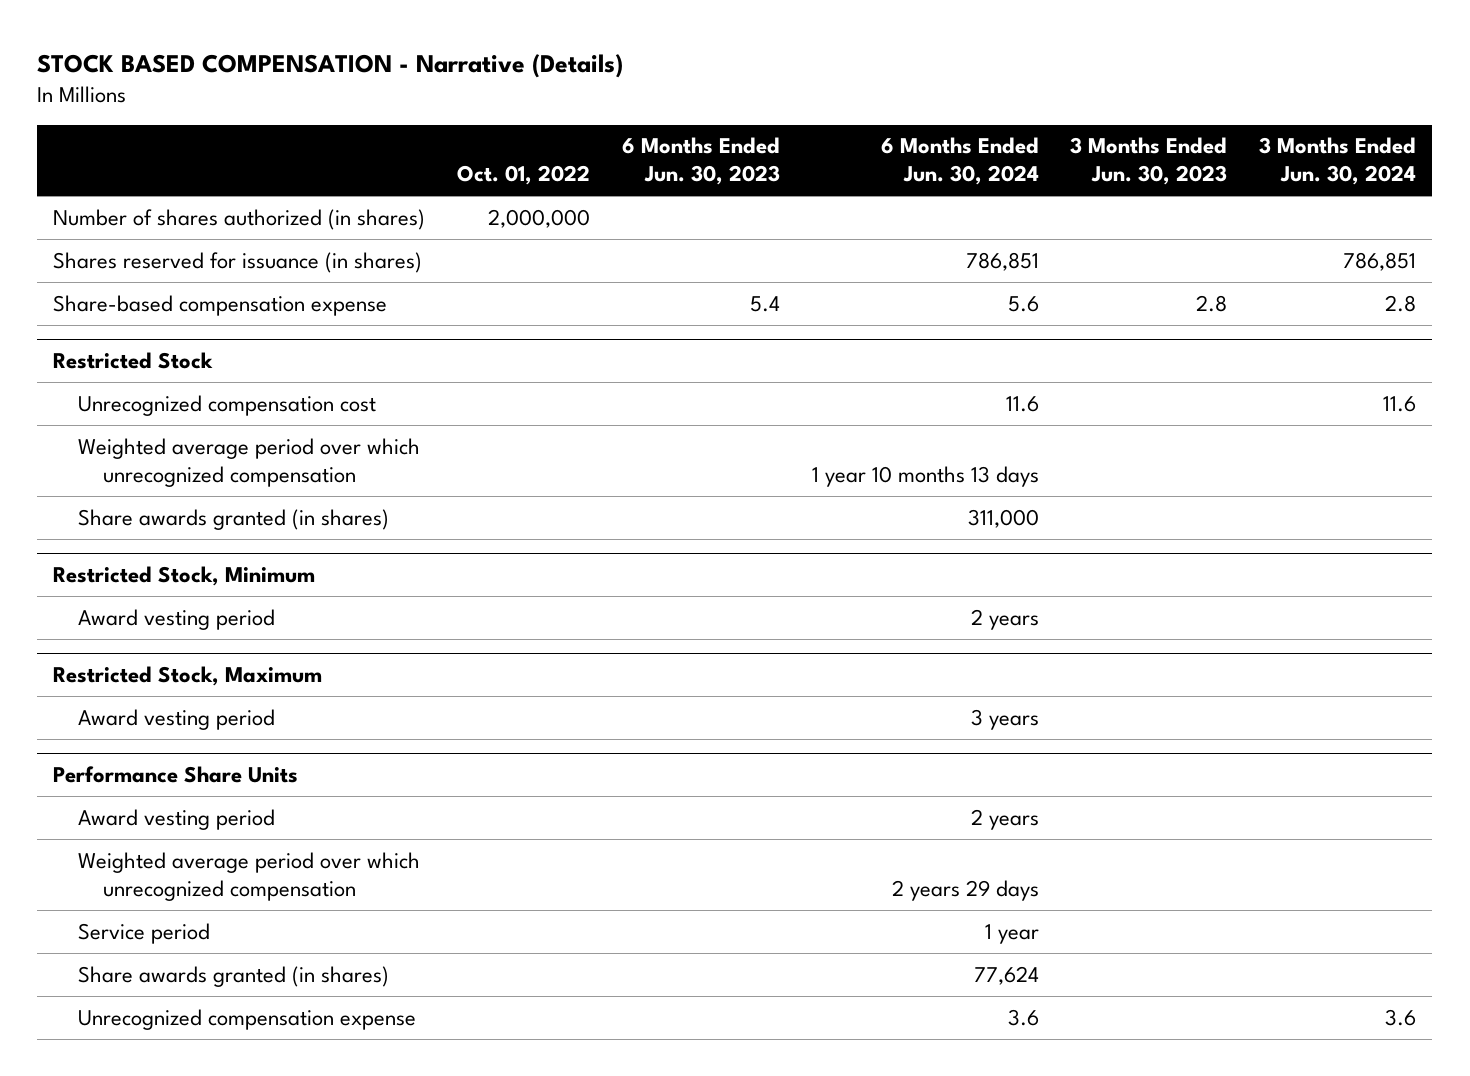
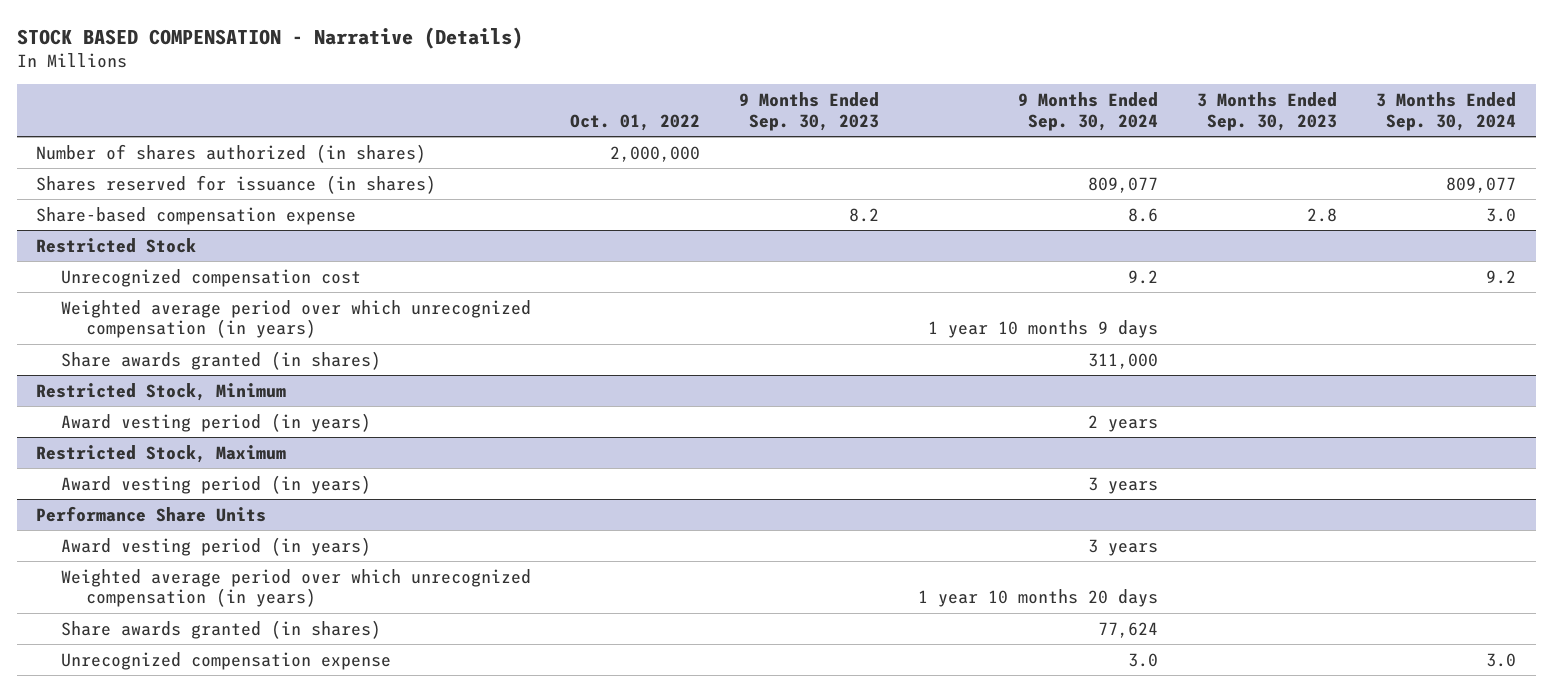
[621,137,780,186] 6 Months Ended Jun. 30, 2023 -> none
[880,137,1039,186] 6 Months Ended Jun. 30, 2024 -> none
[1070,137,1228,186] 3 Months Ended Jun. 30, 2023 -> none
[1259,137,1417,186] 3 Months Ended Jun. 30, 2024 -> none
none -> [739,91,880,131] 9 Months Ended Sep. 30, 2023
none -> [1018,91,1159,131] 9 Months Ended Sep. 30, 2024
none -> [1197,91,1338,131] 3 Months Ended Sep. 30, 2023
none -> [1376,91,1517,131] 3 Months Ended Sep. 30, 2024
[78,437,421,487] Weighted average period over which unrecognized compensation -> [61,299,532,339] Weighted average period over which unrecognized compensation (in years)
[78,608,276,630] Award vesting period -> [61,412,372,432] Award vesting period (in years)
[78,708,276,730] Award vesting period -> [61,474,372,494] Award vesting period (in years)
[78,922,211,944] Service period -> none
[78,808,276,830] Award vesting period -> [61,536,372,556] Award vesting period (in years)
[78,851,421,901] Weighted average period over which unrecognized compensation -> [61,568,532,608] Weighted average period over which unrecognized compensation (in years)

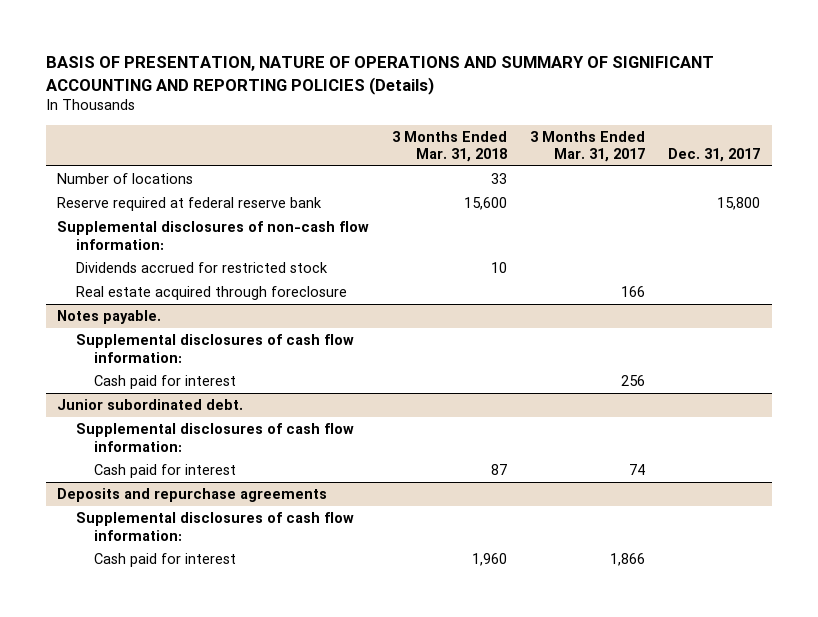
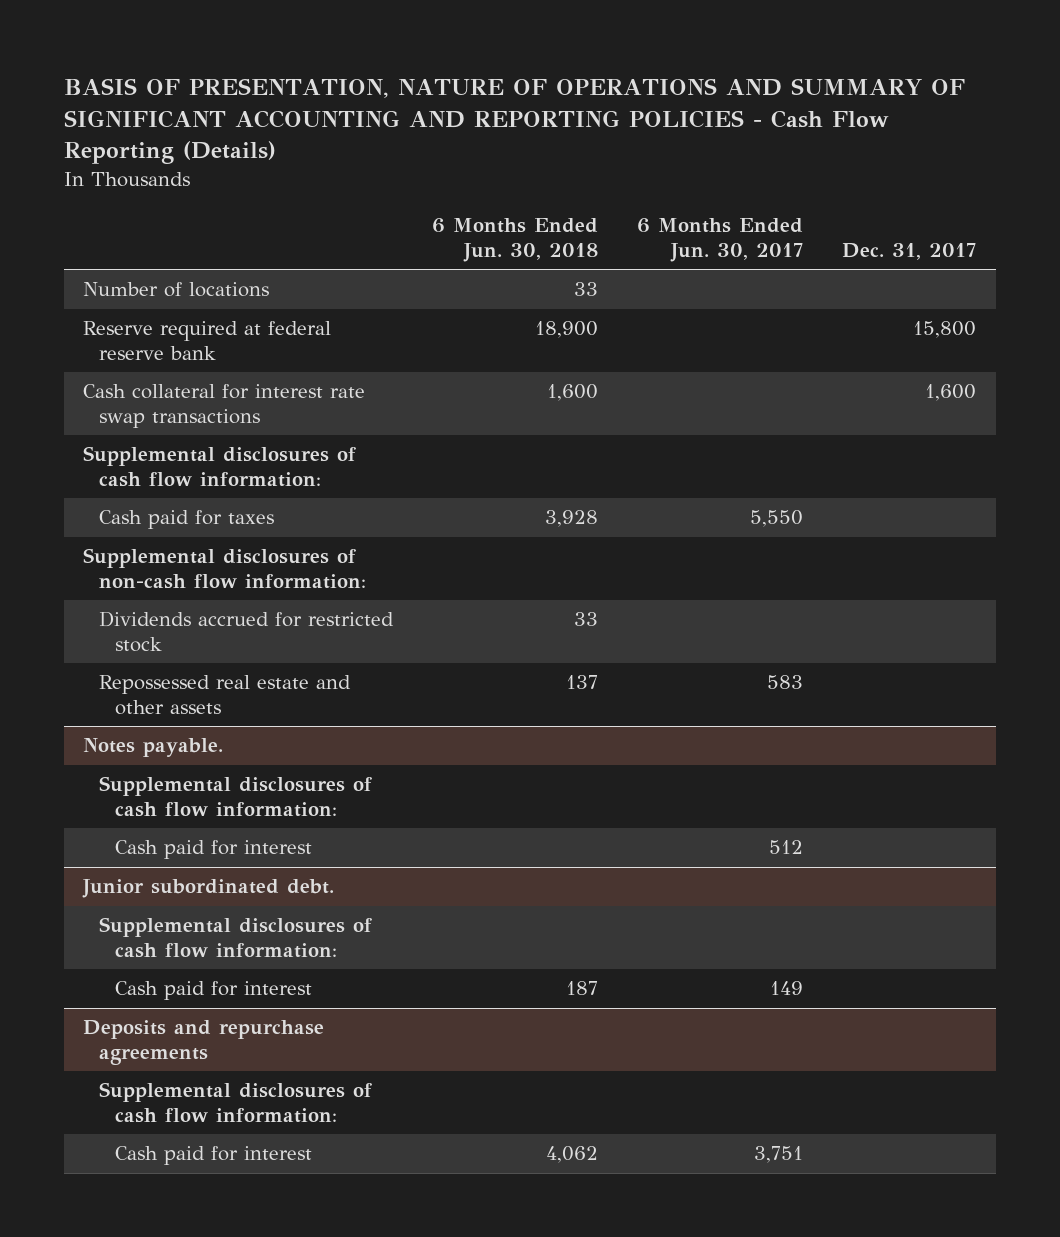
[46,56,715,95] BASIS OF PRESENTATION, NATURE OF OPERATIONS AND SUMMARY OF SIGNIFICANT ACCOUNTING AND REPORTING POLICIES (Details) -> [63,78,965,165] BASIS OF PRESENTATION, NATURE OF OPERATIONS AND SUMMARY OF SIGNIFICANT ACCOUNTING AND REPORTING POLICIES - Cash Flow Reporting (Details)
[392,130,508,163] 3 Months Ended Mar. 31, 2018 -> none
[530,130,646,163] 3 Months Ended Mar. 31, 2017 -> none
none -> [432,218,599,262] 6 Months Ended Jun. 30, 2018
none -> [637,218,804,262] 6 Months Ended Jun. 30, 2017
none -> [83,384,366,428] Cash collateral for interest rate swap transactions
none -> [83,446,357,487] Supplemental disclosures of cash flow information:
none -> [99,510,275,530] Cash paid for taxes
[75,285,347,300] Real estate acquired through foreclosure -> [99,675,352,715] Repossessed real estate and other assets

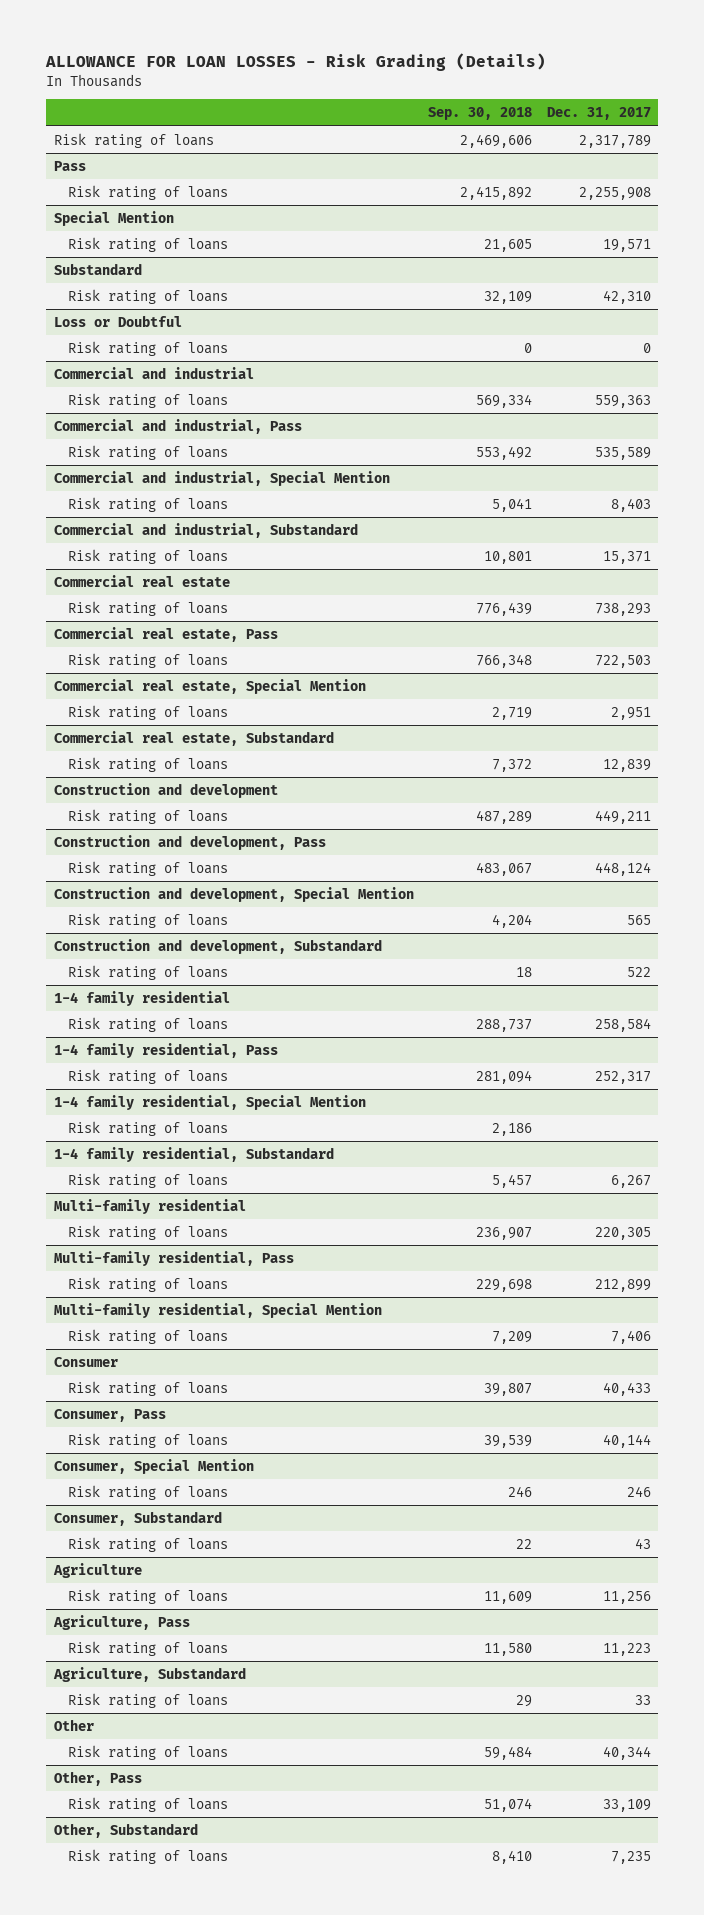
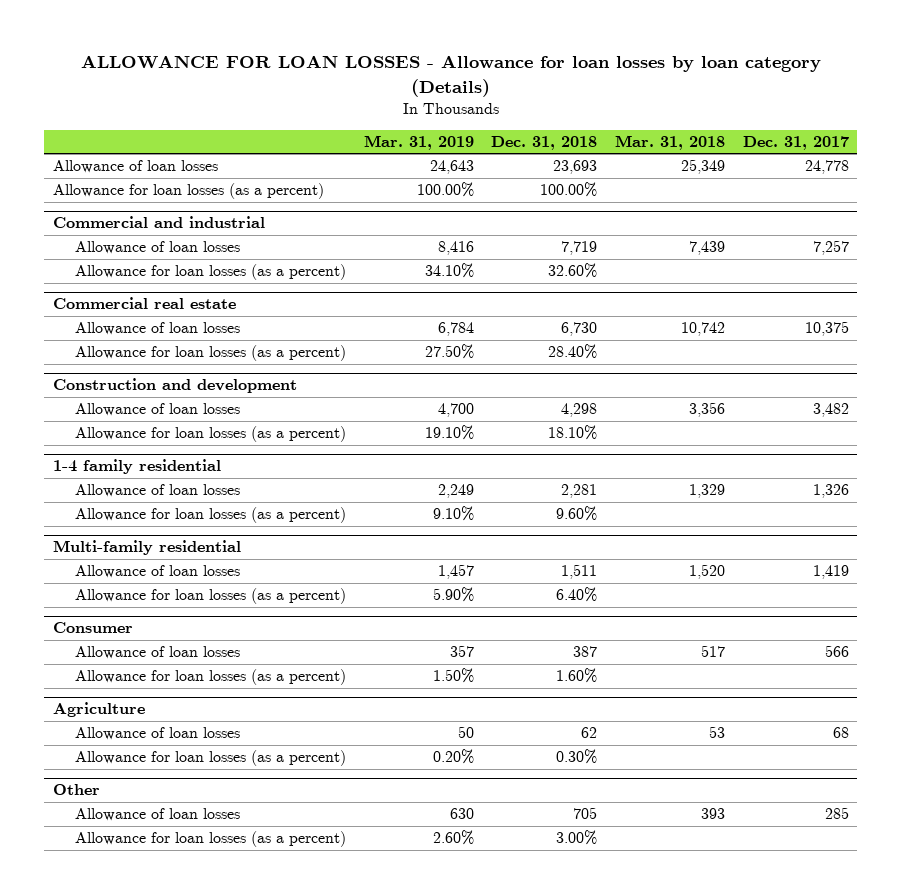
[45,53,547,72] ALLOWANCE FOR LOAN LOSSES - Risk Grading (Details) -> [80,55,821,97] ALLOWANCE FOR LOAN LOSSES - Allowance for loan losses by loan category (Details)
[428,107,533,121] Sep. 30, 2018 -> none
none -> [363,135,474,151] Mar. 31, 2019
none -> [491,136,598,151] Dec. 31, 2018
none -> [615,135,726,151] Mar. 31, 2018
[53,132,214,148] Risk rating of loans -> none
[53,160,86,171] Pass -> none
[67,184,228,200] Risk rating of loans -> none
[53,210,174,226] Special Mention -> none
[67,236,228,252] Risk rating of loans -> none
[53,262,142,275] Substandard -> none
[67,288,228,304] Risk rating of loans -> none
[53,314,182,327] Loss or Doubtful -> none
[67,340,228,356] Risk rating of loans -> none
none -> [52,160,218,174] Allowance of loan losses
none -> [52,183,324,200] Allowance for loan losses (as a percent)
[67,392,228,408] Risk rating of loans -> none
[53,418,302,434] Commercial and industrial, Pass -> none
[67,444,228,460] Risk rating of loans -> none
[53,470,390,486] Commercial and industrial, Special Mention -> none
[67,496,228,512] Risk rating of loans -> none
[53,522,358,538] Commercial and industrial, Substandard -> none
[67,548,228,564] Risk rating of loans -> none
none -> [75,241,241,255] Allowance of loan losses
none -> [75,264,347,281] Allowance for loan losses (as a percent)
[67,600,228,616] Risk rating of loans -> none
[53,626,278,642] Commercial real estate, Pass -> none
[67,652,228,668] Risk rating of loans -> none
[53,678,366,694] Commercial real estate, Special Mention -> none
[67,704,228,720] Risk rating of loans -> none
[53,730,334,746] Commercial real estate, Substandard -> none
[67,756,228,772] Risk rating of loans -> none
none -> [75,322,241,336] Allowance of loan losses
none -> [75,345,347,362] Allowance for loan losses (as a percent)
[67,808,228,824] Risk rating of loans -> none
[53,834,326,850] Construction and development, Pass -> none
[67,860,228,876] Risk rating of loans -> none
[53,886,414,902] Construction and development, Special Mention -> none
[67,912,228,928] Risk rating of loans -> none
[53,938,382,954] Construction and development, Substandard -> none
[67,964,228,980] Risk rating of loans -> none
none -> [75,403,241,417] Allowance of loan losses
none -> [75,426,347,443] Allowance for loan losses (as a percent)
[67,1016,228,1032] Risk rating of loans -> none
[53,1042,278,1058] 1-4 family residential, Pass -> none
[67,1068,228,1084] Risk rating of loans -> none
[53,1094,366,1110] 1-4 family residential, Special Mention -> none
[67,1120,228,1136] Risk rating of loans -> none
[53,1146,334,1162] 1-4 family residential, Substandard -> none
[67,1172,228,1188] Risk rating of loans -> none
none -> [75,484,241,498] Allowance of loan losses
none -> [75,507,347,524] Allowance for loan losses (as a percent)
[67,1224,228,1240] Risk rating of loans -> none
[53,1250,294,1266] Multi-family residential, Pass -> none
[67,1276,228,1292] Risk rating of loans -> none
[53,1302,382,1318] Multi-family residential, Special Mention -> none
[67,1328,228,1344] Risk rating of loans -> none
none -> [75,565,241,579] Allowance of loan losses
none -> [75,588,347,605] Allowance for loan losses (as a percent)
[67,1380,228,1396] Risk rating of loans -> none
[53,1408,166,1422] Consumer, Pass -> none
[67,1432,228,1448] Risk rating of loans -> none
[53,1458,254,1474] Consumer, Special Mention -> none
[67,1484,228,1500] Risk rating of loans -> none
[53,1510,222,1526] Consumer, Substandard -> none
[67,1536,228,1552] Risk rating of loans -> none
none -> [75,646,241,660] Allowance of loan losses
none -> [75,669,347,686] Allowance for loan losses (as a percent)
[67,1588,228,1604] Risk rating of loans -> none
[52,1614,190,1630] Agriculture, Pass -> none
[67,1640,228,1656] Risk rating of loans -> none
[52,1666,246,1682] Agriculture, Substandard -> none
[67,1692,228,1708] Risk rating of loans -> none
none -> [75,727,241,741] Allowance of loan losses
none -> [75,750,347,767] Allowance for loan losses (as a percent)
[67,1744,228,1760] Risk rating of loans -> none
[53,1770,142,1786] Other, Pass -> none
[67,1796,228,1812] Risk rating of loans -> none
[53,1822,198,1838] Other, Substandard -> none
[67,1848,228,1864] Risk rating of loans -> none
none -> [75,808,241,822] Allowance of loan losses
none -> [75,831,347,848] Allowance for loan losses (as a percent)

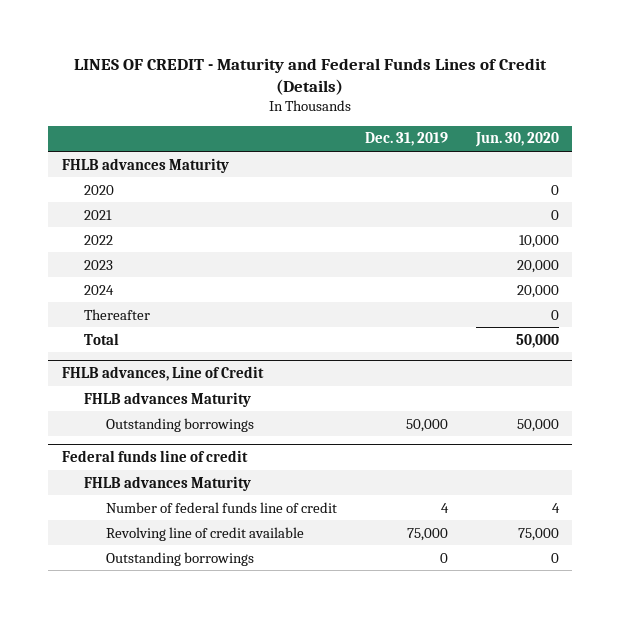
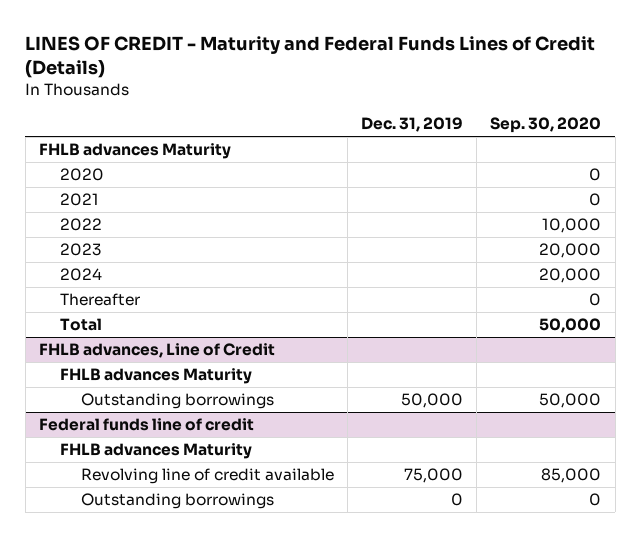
[474,132,559,148] Jun. 30, 2020 -> none
none -> [490,117,602,134] Sep. 30, 2020
[105,501,337,513] Number of federal funds line of credit -> none

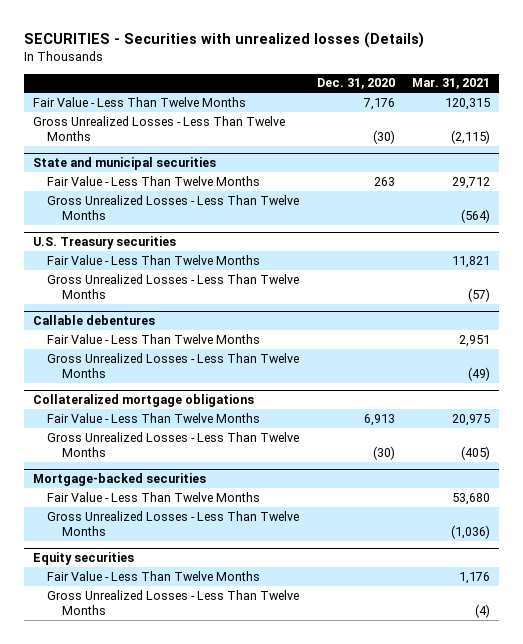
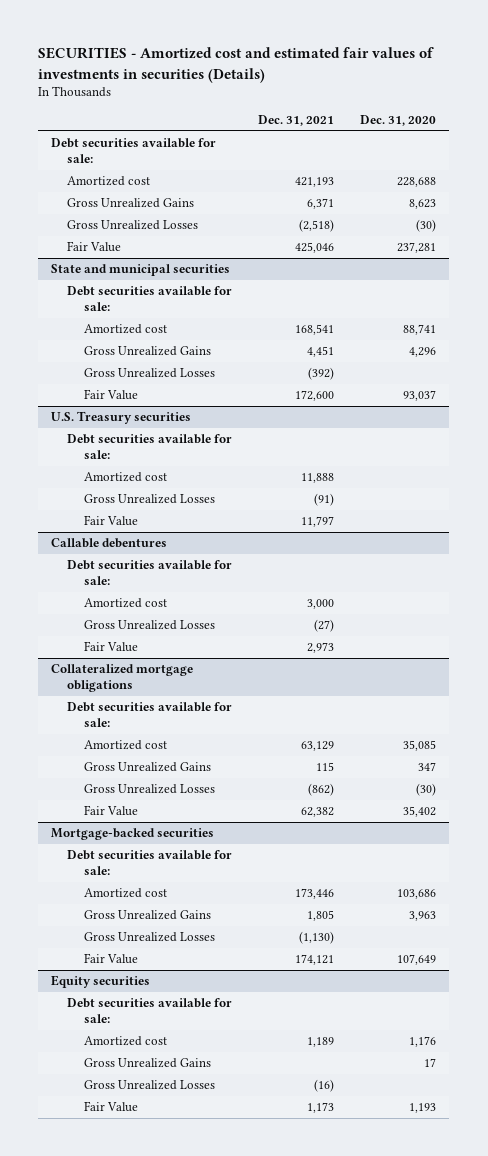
[24,31,425,48] SECURITIES - Securities with unrealized losses (Details) -> [38,47,435,83] SECURITIES - Amortized cost and estimated fair values of investments in securities (Details)
[411,78,490,90] Mar. 31, 2021 -> none
none -> [258,115,335,127] Dec. 31, 2021
[32,96,246,107] Fair Value - Less Than Twelve Months -> none
[32,115,285,142] Gross Unrealized Losses - Less Than Twelve Months -> none
none -> [51,138,217,164] Debt securities available for sale:
none -> [67,176,151,187] Amortized cost
none -> [67,198,195,209] Gross Unrealized Gains
none -> [67,220,199,231] Gross Unrealized Losses
none -> [67,241,122,253] Fair Value
[47,175,261,186] Fair Value - Less Than Twelve Months -> none
[47,194,300,221] Gross Unrealized Losses - Less Than Twelve Months -> none
none -> [67,286,233,312] Debt securities available for sale:
none -> [83,324,167,335] Amortized cost
none -> [83,346,211,357] Gross Unrealized Gains
none -> [83,368,215,379] Gross Unrealized Losses
none -> [83,389,138,401] Fair Value
[47,254,261,265] Fair Value - Less Than Twelve Months -> none
[47,273,300,300] Gross Unrealized Losses - Less Than Twelve Months -> none
none -> [67,434,233,460] Debt securities available for sale:
none -> [83,472,167,483] Amortized cost
none -> [83,494,215,505] Gross Unrealized Losses
none -> [83,515,138,527] Fair Value
[47,333,261,344] Fair Value - Less Than Twelve Months -> none
[47,352,300,379] Gross Unrealized Losses - Less Than Twelve Months -> none
none -> [67,560,233,586] Debt securities available for sale:
none -> [83,598,167,609] Amortized cost
none -> [83,620,215,631] Gross Unrealized Losses
none -> [83,641,138,653] Fair Value
[47,412,261,423] Fair Value - Less Than Twelve Months -> none
[47,431,300,458] Gross Unrealized Losses - Less Than Twelve Months -> none
none -> [67,702,233,728] Debt securities available for sale:
none -> [83,740,167,751] Amortized cost
none -> [83,762,211,773] Gross Unrealized Gains
none -> [83,784,215,795] Gross Unrealized Losses
none -> [83,805,138,817] Fair Value
[47,491,261,502] Fair Value - Less Than Twelve Months -> none
[47,510,300,537] Gross Unrealized Losses - Less Than Twelve Months -> none
none -> [67,850,233,876] Debt securities available for sale:
none -> [83,888,167,899] Amortized cost
none -> [83,910,211,921] Gross Unrealized Gains
none -> [83,932,215,943] Gross Unrealized Losses
none -> [83,953,138,965] Fair Value
[47,570,261,581] Fair Value - Less Than Twelve Months -> none
[47,589,300,616] Gross Unrealized Losses - Less Than Twelve Months -> none
none -> [67,998,233,1024] Debt securities available for sale:
none -> [83,1036,167,1047] Amortized cost
none -> [83,1058,211,1069] Gross Unrealized Gains
none -> [83,1080,215,1091] Gross Unrealized Losses
none -> [83,1101,138,1113] Fair Value

